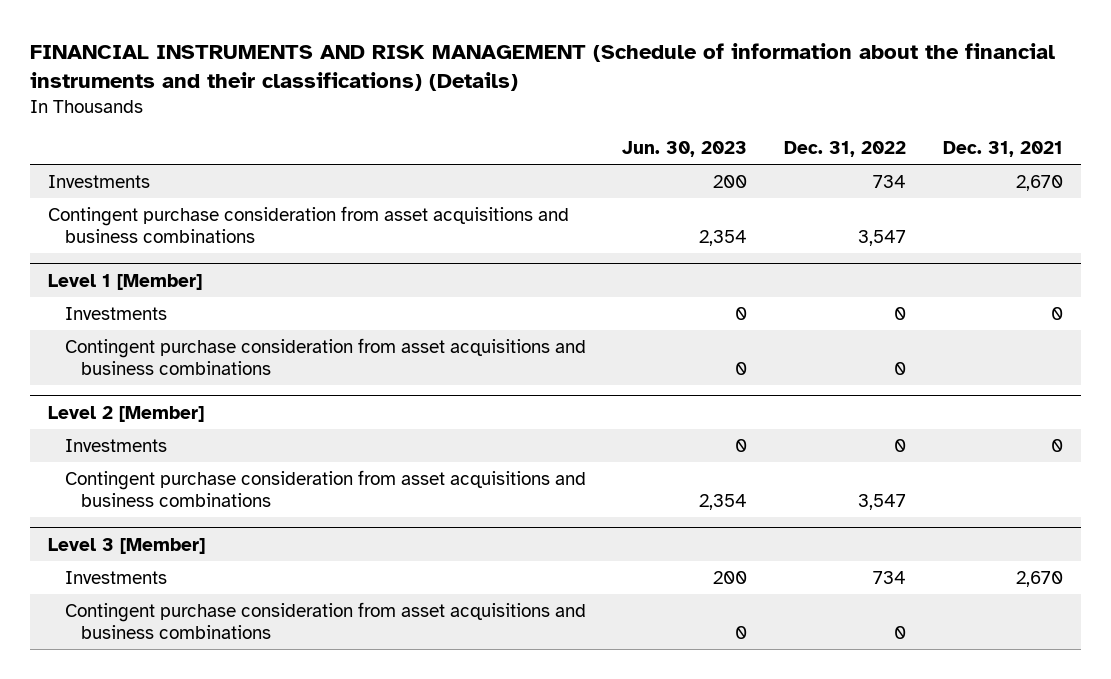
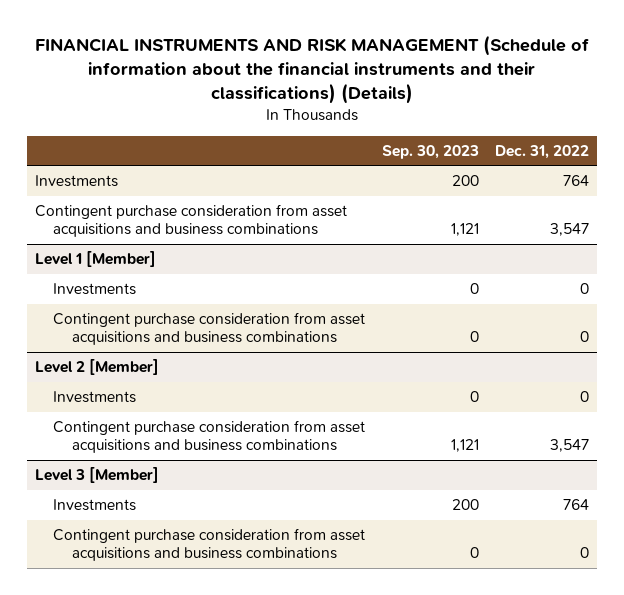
[622,141,748,158] Jun. 30, 2023 -> none
[942,141,1063,158] Dec. 31, 2021 -> none
none -> [381,144,479,159] Sep. 30, 2023
[873,174,907,188] 734 -> [562,175,589,187] 764
[873,570,907,584] 734 -> [562,499,589,511] 764

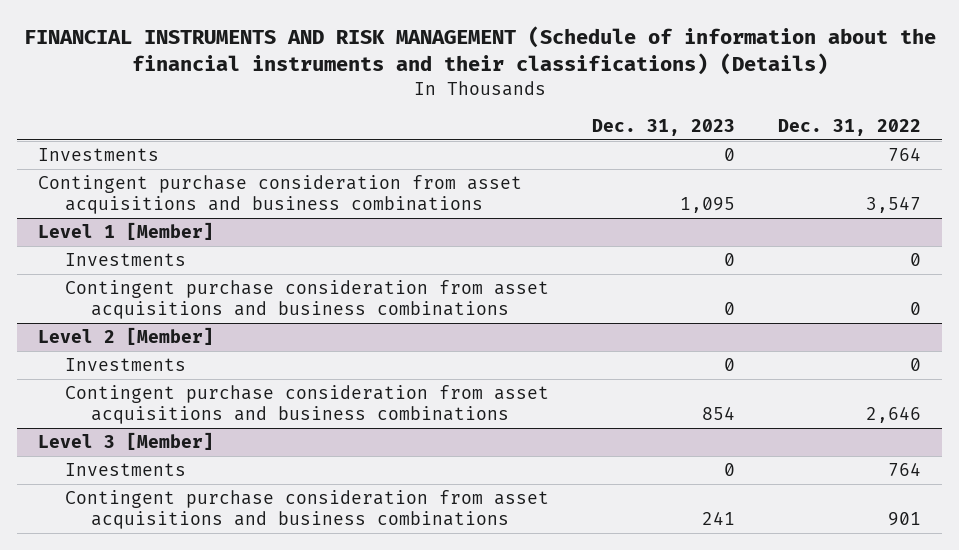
[381,144,479,159] Sep. 30, 2023 -> none
none -> [591,119,735,137] Dec. 31, 2023
[549,439,589,453] 3,547 -> [865,406,921,424] 2,646
[579,547,589,559] 0 -> [887,512,921,527] 901

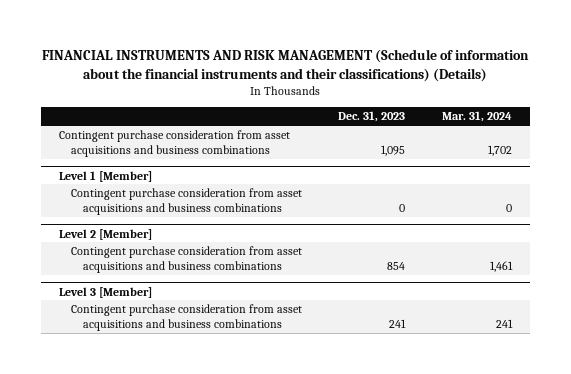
[777,119,921,137] Dec. 31, 2022 -> none
none -> [441,111,512,123] Mar. 31, 2024
[38,147,160,161] Investments -> none
[64,252,186,266] Investments -> none
[64,357,186,371] Investments -> none
[64,462,186,476] Investments -> none

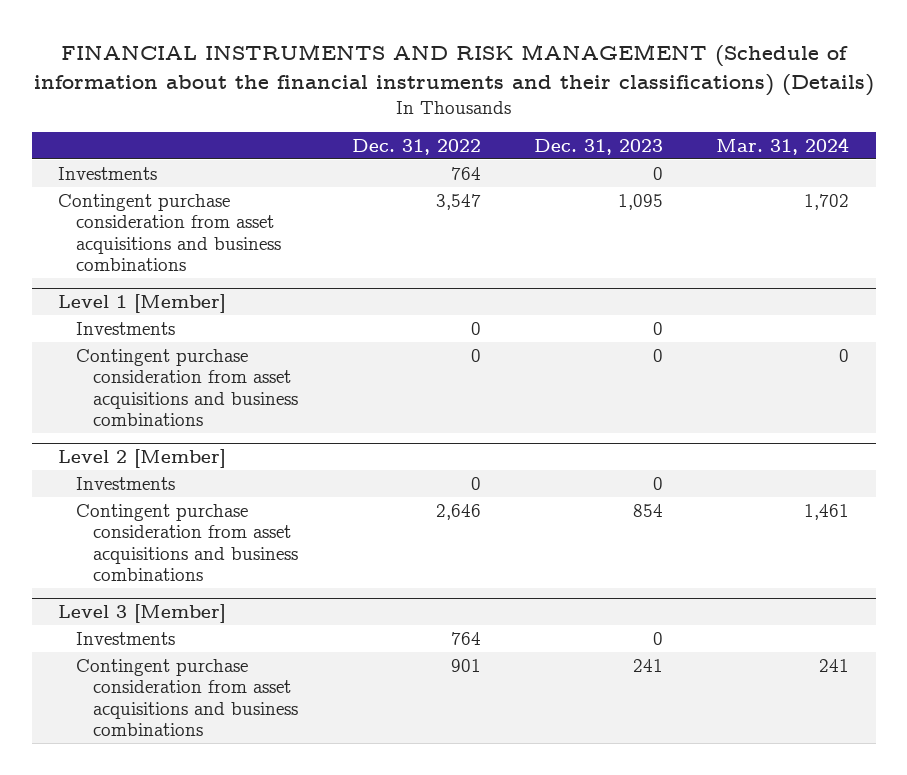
none -> [351,138,481,155] Dec. 31, 2022
none -> [58,166,158,180] Investments
none -> [75,321,175,335] Investments
none -> [75,476,175,490] Investments
none -> [75,631,175,645] Investments

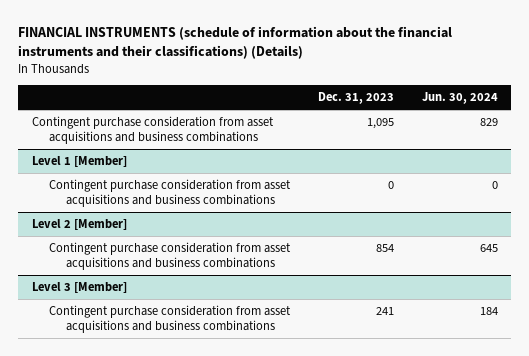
[33,44,874,96] FINANCIAL INSTRUMENTS AND RISK MANAGEMENT (Schedule of information about the financial instruments and their classifications) (Details) -> [17,25,452,60] FINANCIAL INSTRUMENTS (schedule of information about the financial instruments and their classifications) (Details)
[351,138,481,155] Dec. 31, 2022 -> none
[716,136,850,155] Mar. 31, 2024 -> none
none -> [421,92,498,105] Jun. 30, 2024
[58,166,158,180] Investments -> none
[75,321,175,335] Investments -> none
[75,476,175,490] Investments -> none
[75,631,175,645] Investments -> none

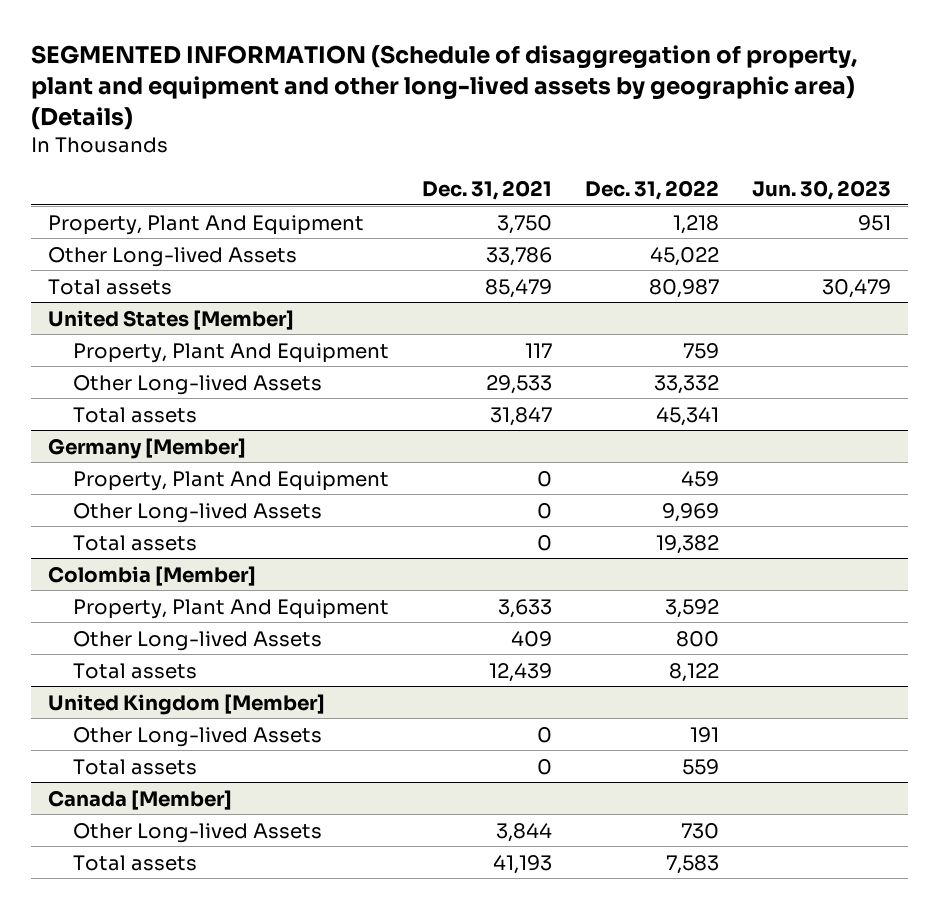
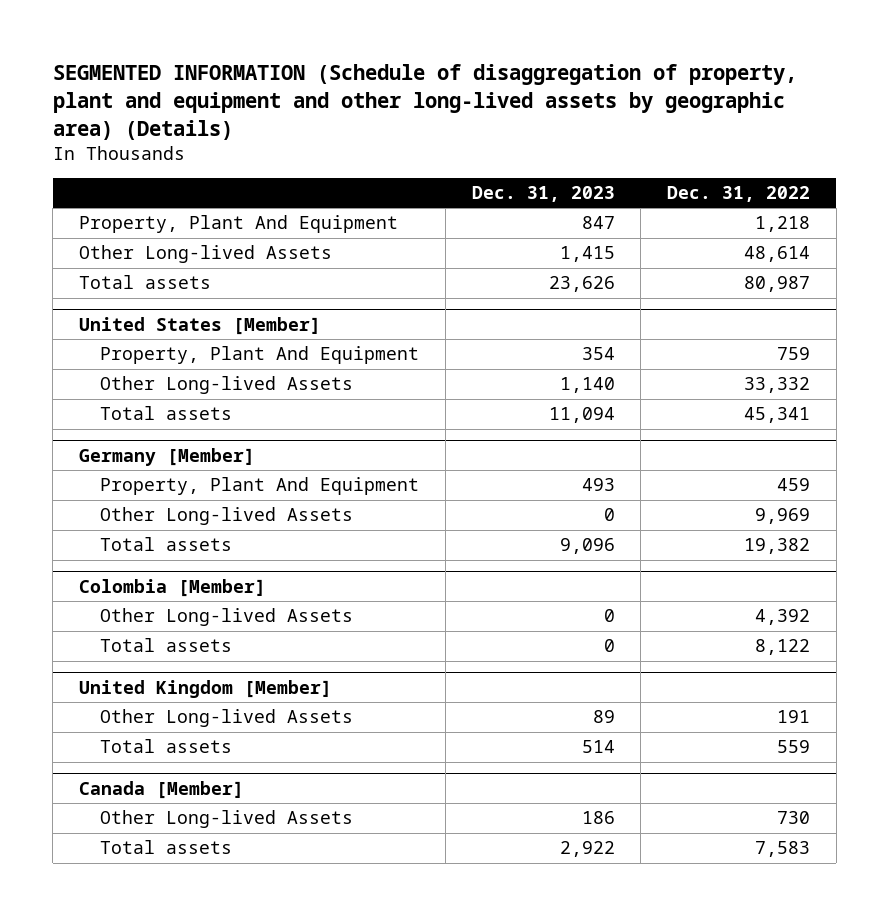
[422,180,553,201] Dec. 31, 2021 -> none
[752,180,892,201] Jun. 30, 2023 -> none
none -> [471,185,615,202] Dec. 31, 2023
[650,246,720,266] 45,022 -> [744,246,811,263] 48,614
[72,598,389,619] Property, Plant And Equipment -> none
[676,630,720,647] 800 -> [755,609,811,626] 4,392

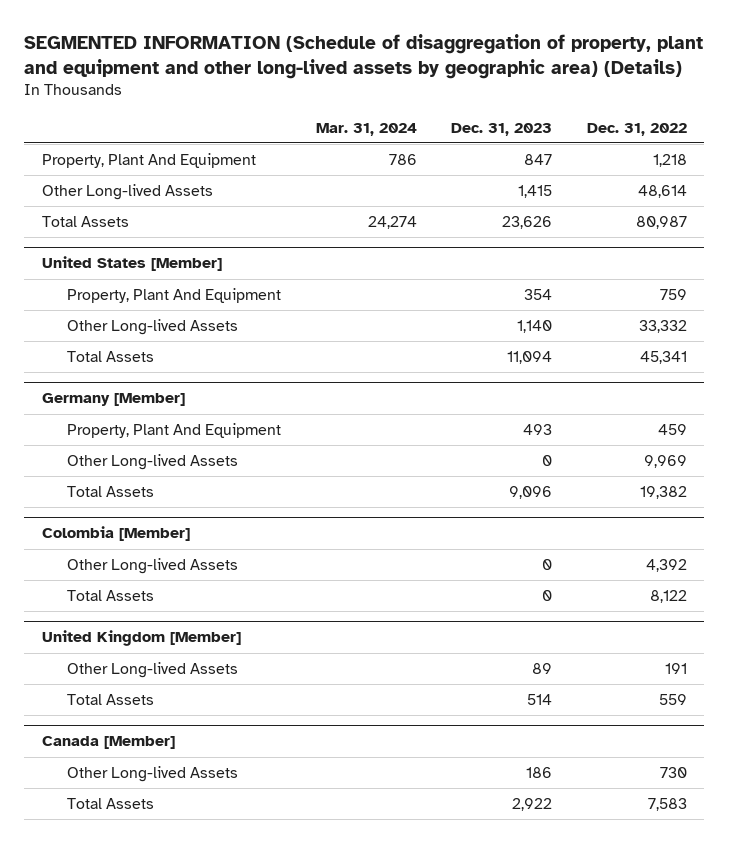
none -> [315,122,417,136] Mar. 31, 2024
[79,275,212,290] Total assets -> [41,216,129,228] Total Assets
[100,406,233,421] Total assets -> [67,351,155,363] Total Assets
[100,537,233,552] Total assets -> [67,486,155,498] Total Assets
[100,638,233,653] Total assets -> [67,590,155,602] Total Assets
[100,739,233,754] Total assets -> [67,694,155,706] Total Assets
[100,840,233,855] Total assets -> [67,798,155,810] Total Assets

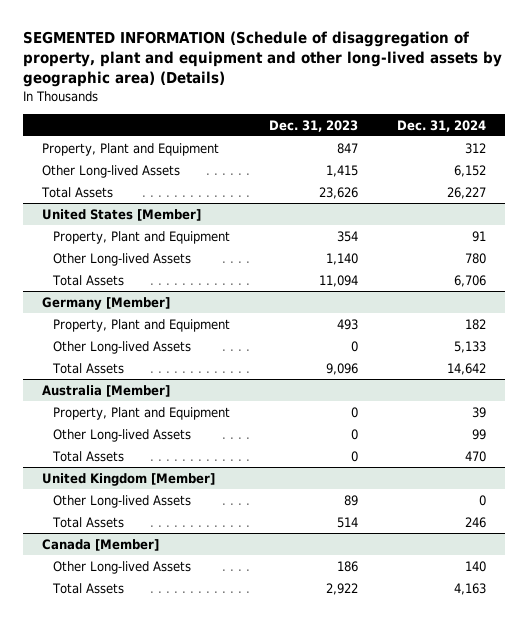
[315,122,417,136] Mar. 31, 2024 -> none
[586,122,687,136] Dec. 31, 2022 -> none
none -> [396,119,486,132] Dec. 31, 2024
[41,153,256,169] Property, Plant And Equipment -> [42,142,220,156] Property, Plant and Equipment
[67,288,282,304] Property, Plant And Equipment -> [53,230,231,244] Property, Plant and Equipment
[67,423,282,439] Property, Plant And Equipment -> [53,318,231,332] Property, Plant and Equipment
[41,526,190,542] Colombia [Member] -> none
none -> [42,384,171,397] Australia [Member]
none -> [53,406,231,420] Property, Plant and Equipment

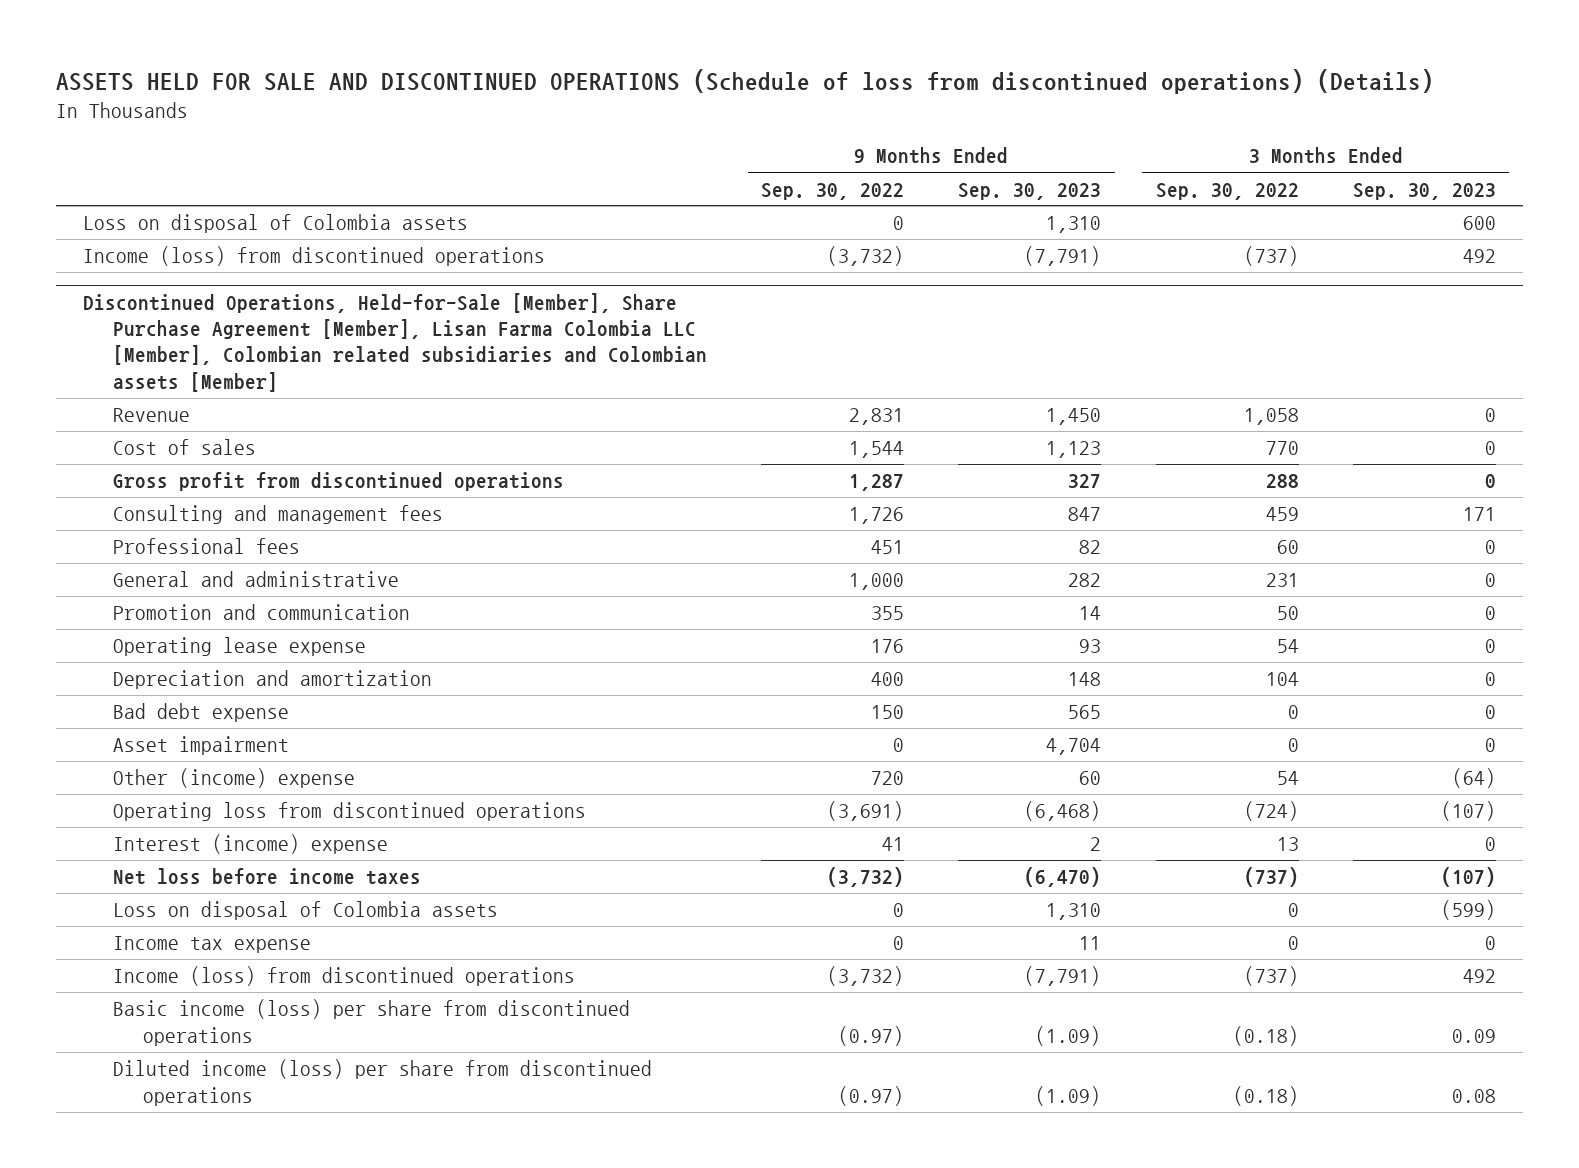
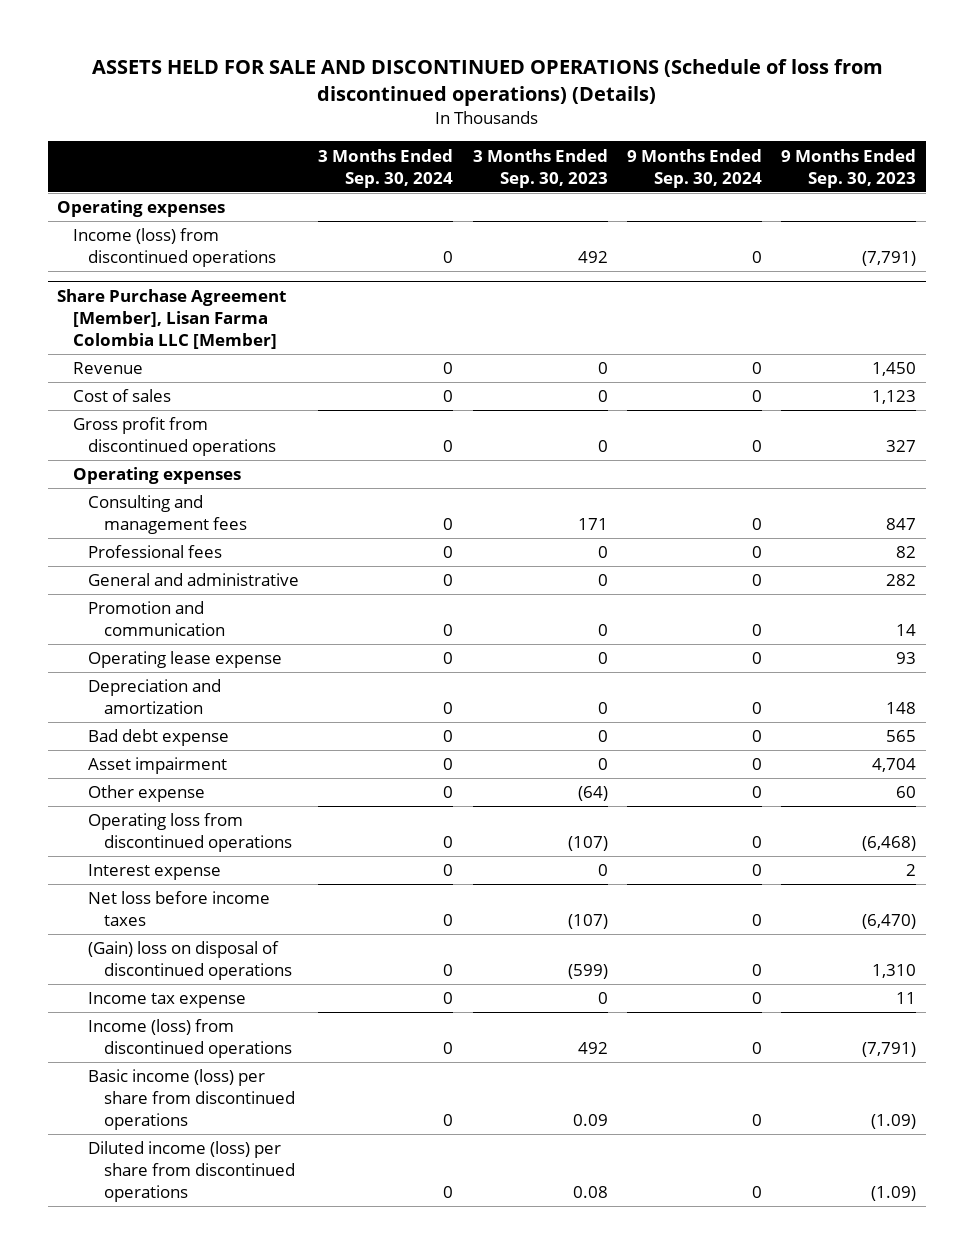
[761,182,905,200] Sep. 30, 2022 -> none
[1155,182,1299,200] Sep. 30, 2022 -> none
none -> [318,148,454,188] 3 Months Ended Sep. 30, 2024
none -> [626,148,762,188] 9 Months Ended Sep. 30, 2024
[82,214,468,234] Loss on disposal of Colombia assets -> none
none -> [57,200,226,218] Operating expenses
[82,292,707,392] Discontinued Operations, Held-for-Sale [Member], Share Purchase Agreement [Member], Lisan Farma Colombia LLC [Member], Colombian related subsidiaries and Colombian assets [Member] -> none
none -> [57,289,287,350] Share Purchase Agreement [Member], Lisan Farma Colombia LLC [Member]
none -> [72,467,241,485] Operating expenses
[112,768,355,789] Other (income) expense -> [88,785,206,803] Other expense
[112,834,388,855] Interest (income) expense -> [88,864,222,881] Interest expense
[112,901,498,921] Loss on disposal of Colombia assets -> [88,941,292,981] (Gain) loss on disposal of discontinued operations

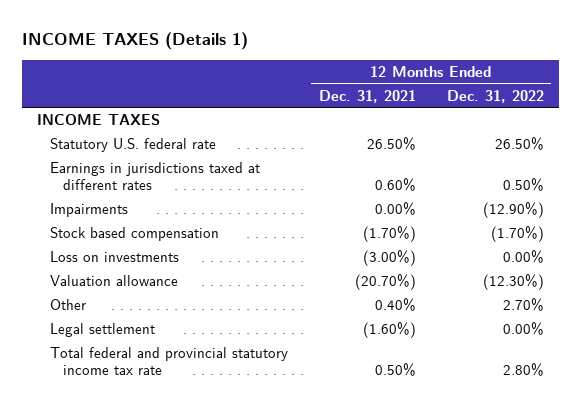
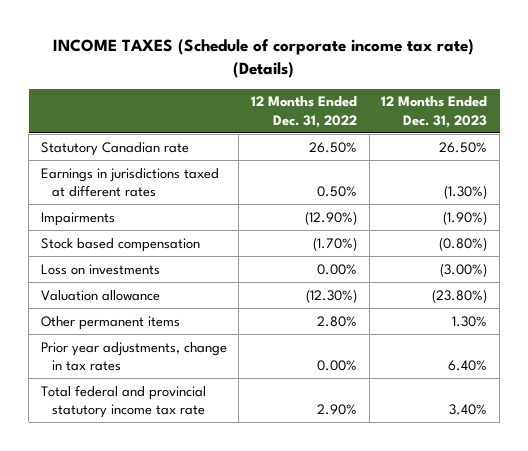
[22,32,249,51] INCOME TAXES (Details 1) -> [53,39,475,78] INCOME TAXES (Schedule of corporate income tax rate) (Details)
[318,89,416,103] Dec. 31, 2021 -> none
none -> [381,96,488,128] 12 Months Ended Dec. 31, 2023
[37,113,161,126] INCOME TAXES -> none
[50,138,217,153] Statutory U.S. federal rate -> [40,141,189,156] Statutory Canadian rate
[50,323,156,338] Legal settlement -> none
[50,299,87,311] Other -> [40,315,180,330] Other permanent items
[502,298,544,312] 2.70% -> [317,315,358,327] 2.80%
none -> [40,341,227,372] Prior year adjustments, change in tax rates
[502,363,544,377] 2.80% -> [317,404,358,416] 2.90%

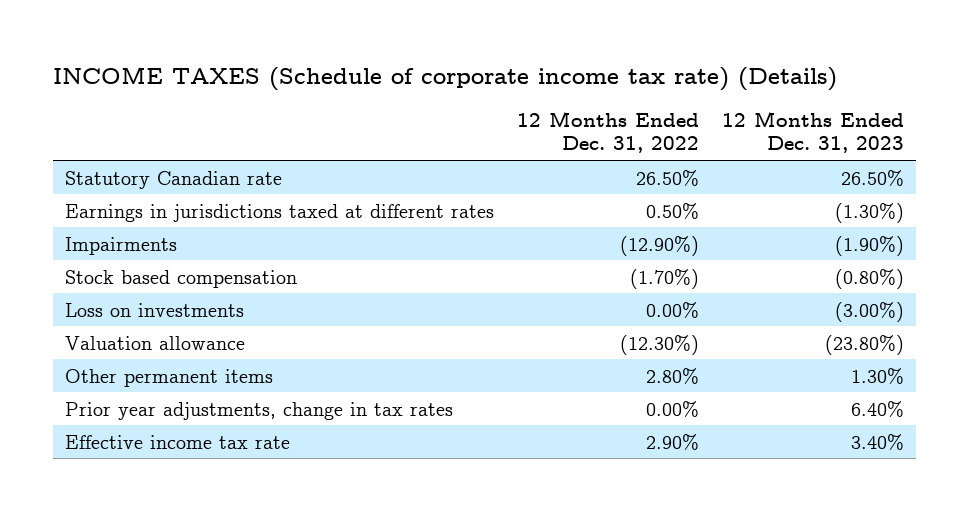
[40,384,206,419] Total federal and provincial statutory income tax rate -> [64,434,290,449] Effective income tax rate

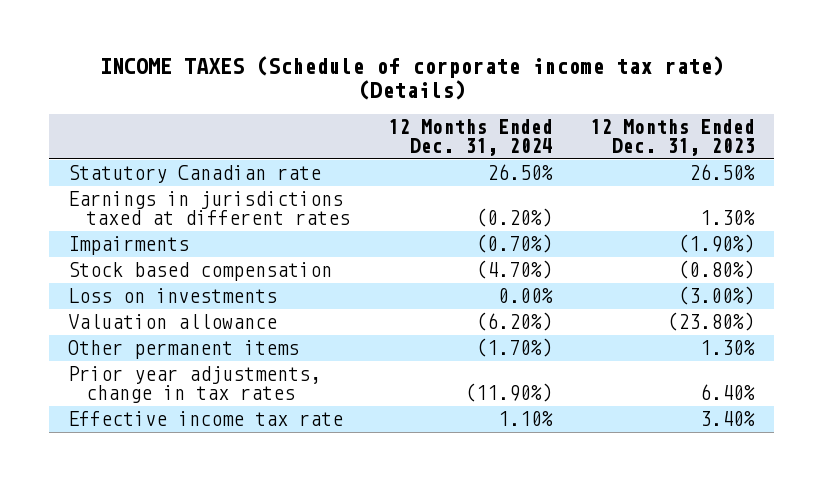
[516,111,699,154] 12 Months Ended Dec. 31, 2022 -> none
none -> [387,119,553,157] 12 Months Ended Dec. 31, 2024
[835,202,905,223] (1.30%) -> [700,210,756,226] 1.30%

